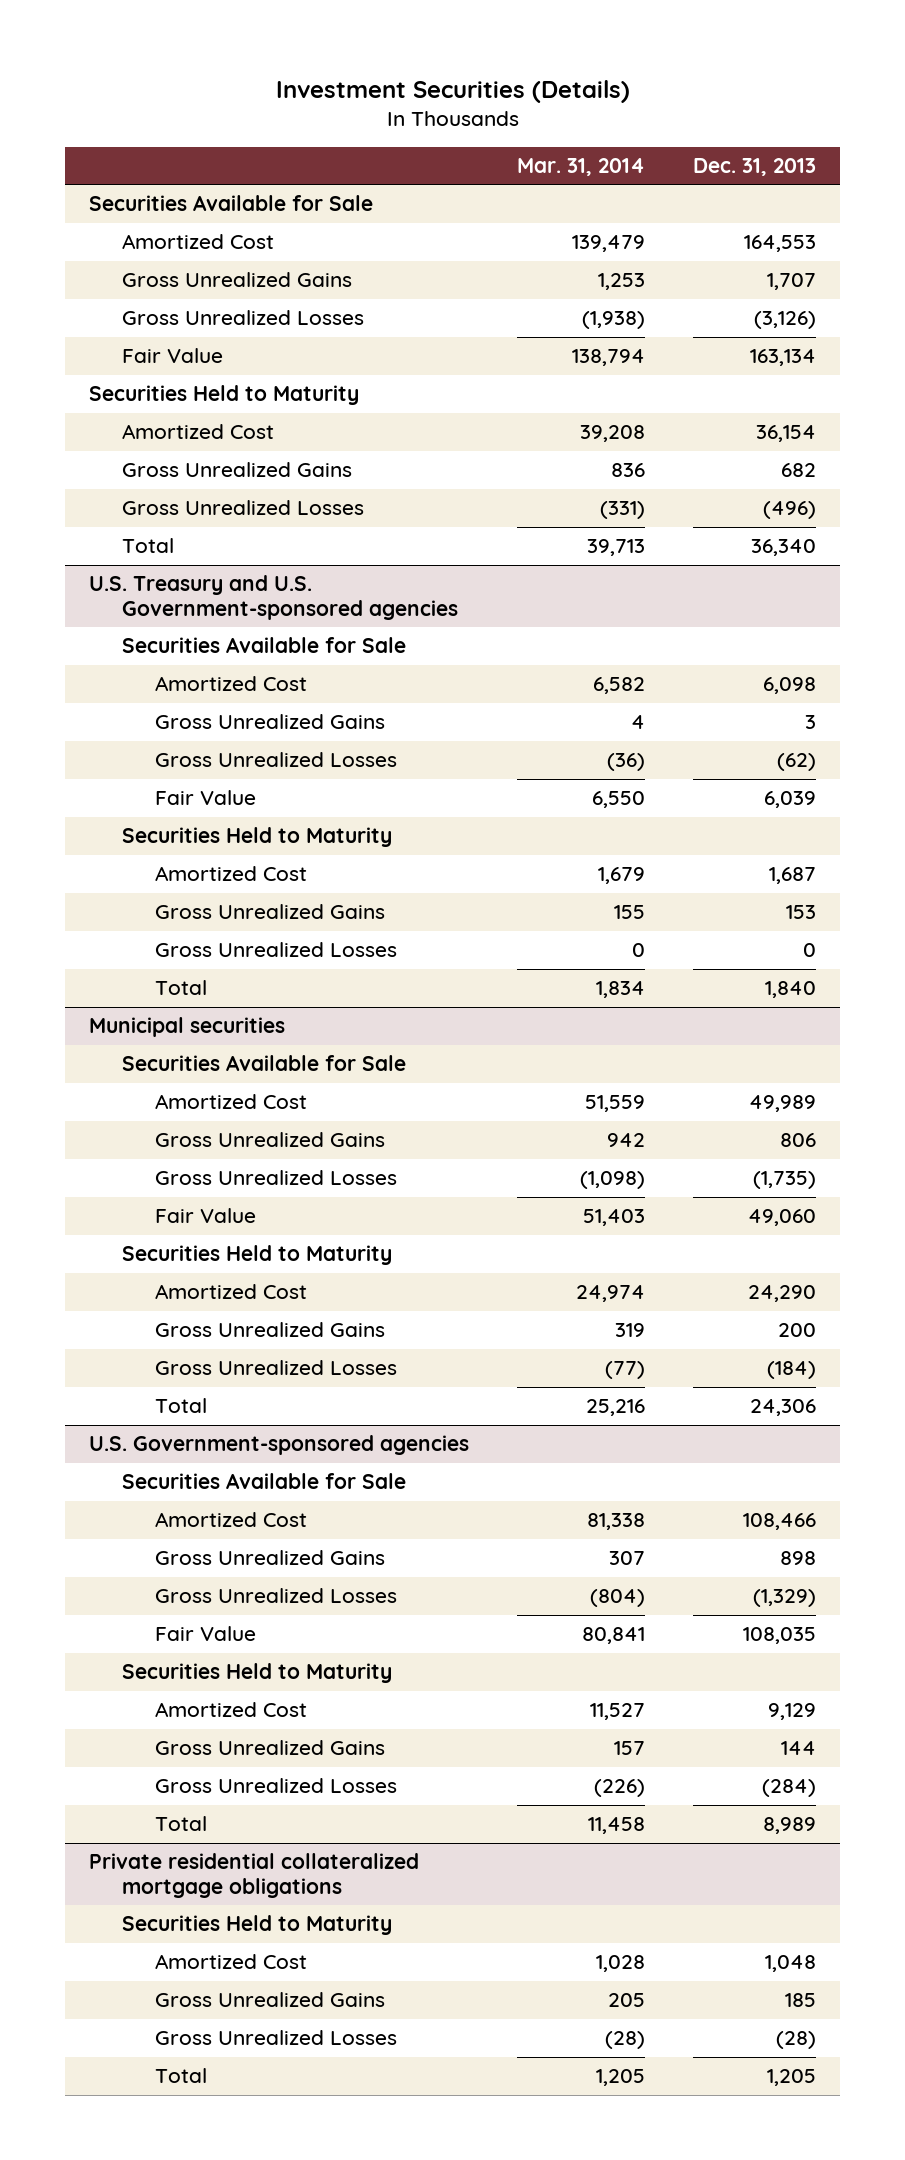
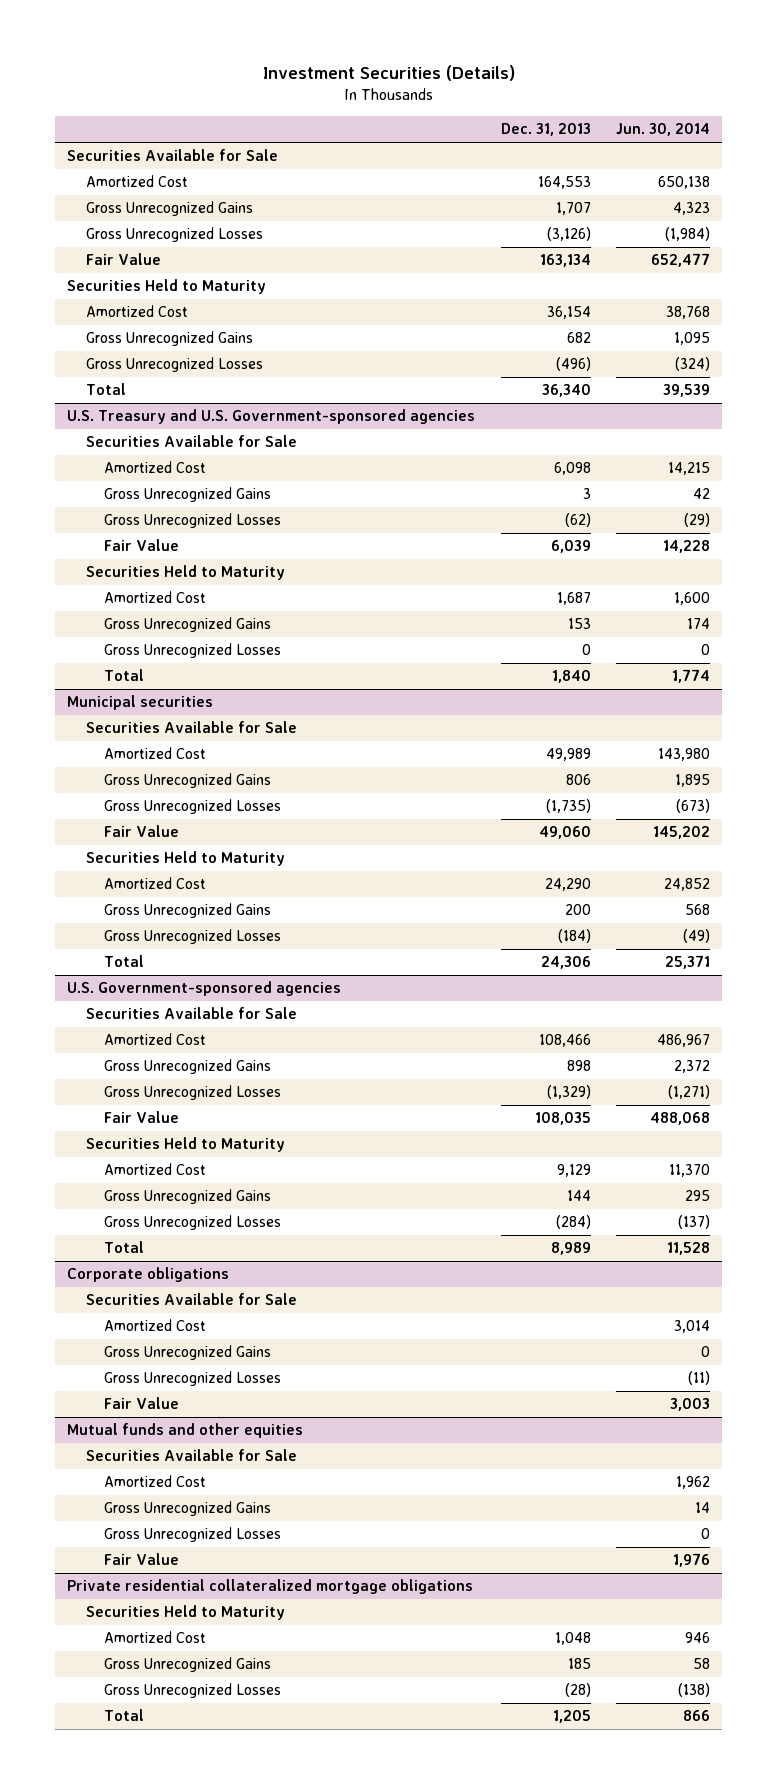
[517,157,646,176] Mar. 31, 2014 -> none
none -> [615,123,710,137] Jun. 30, 2014
[122,272,353,288] Gross Unrealized Gains -> [85,201,253,217] Gross Unrecognized Gains
[122,310,365,326] Gross Unrealized Losses -> [85,227,263,243] Gross Unrecognized Losses
[122,462,353,478] Gross Unrealized Gains -> [85,331,253,347] Gross Unrecognized Gains
[122,500,365,516] Gross Unrealized Losses -> [85,357,263,373] Gross Unrecognized Losses
[155,714,386,730] Gross Unrealized Gains -> [104,487,272,503] Gross Unrecognized Gains
[155,752,398,768] Gross Unrealized Losses -> [104,513,282,529] Gross Unrecognized Losses
[155,904,386,920] Gross Unrealized Gains -> [104,617,272,633] Gross Unrecognized Gains
[155,942,398,958] Gross Unrealized Losses -> [104,643,282,659] Gross Unrecognized Losses
[155,1132,386,1148] Gross Unrealized Gains -> [104,773,272,789] Gross Unrecognized Gains
[155,1170,398,1186] Gross Unrealized Losses -> [104,799,282,815] Gross Unrecognized Losses
[155,1322,386,1338] Gross Unrealized Gains -> [104,903,272,919] Gross Unrecognized Gains
[155,1360,398,1376] Gross Unrealized Losses -> [104,929,282,945] Gross Unrecognized Losses
[155,1550,386,1566] Gross Unrealized Gains -> [104,1059,272,1075] Gross Unrecognized Gains
[155,1588,398,1604] Gross Unrealized Losses -> [104,1085,282,1101] Gross Unrecognized Losses
[155,1740,386,1756] Gross Unrealized Gains -> [104,1189,272,1205] Gross Unrecognized Gains
[155,1778,398,1794] Gross Unrealized Losses -> [104,1215,282,1231] Gross Unrecognized Losses
none -> [67,1267,230,1283] Corporate obligations
none -> [85,1293,297,1306] Securities Available for Sale
none -> [104,1319,207,1332] Amortized Cost
none -> [104,1345,272,1361] Gross Unrecognized Gains
none -> [104,1371,282,1387] Gross Unrecognized Losses
none -> [104,1397,180,1410] Fair Value
none -> [67,1423,304,1439] Mutual funds and other equities
none -> [85,1449,297,1462] Securities Available for Sale
none -> [104,1475,207,1488] Amortized Cost
none -> [104,1501,272,1517] Gross Unrecognized Gains
none -> [104,1527,282,1543] Gross Unrecognized Losses
none -> [104,1553,180,1566] Fair Value
[155,1992,386,2008] Gross Unrealized Gains -> [104,1657,272,1673] Gross Unrecognized Gains
[155,2030,398,2046] Gross Unrealized Losses -> [104,1683,282,1699] Gross Unrecognized Losses

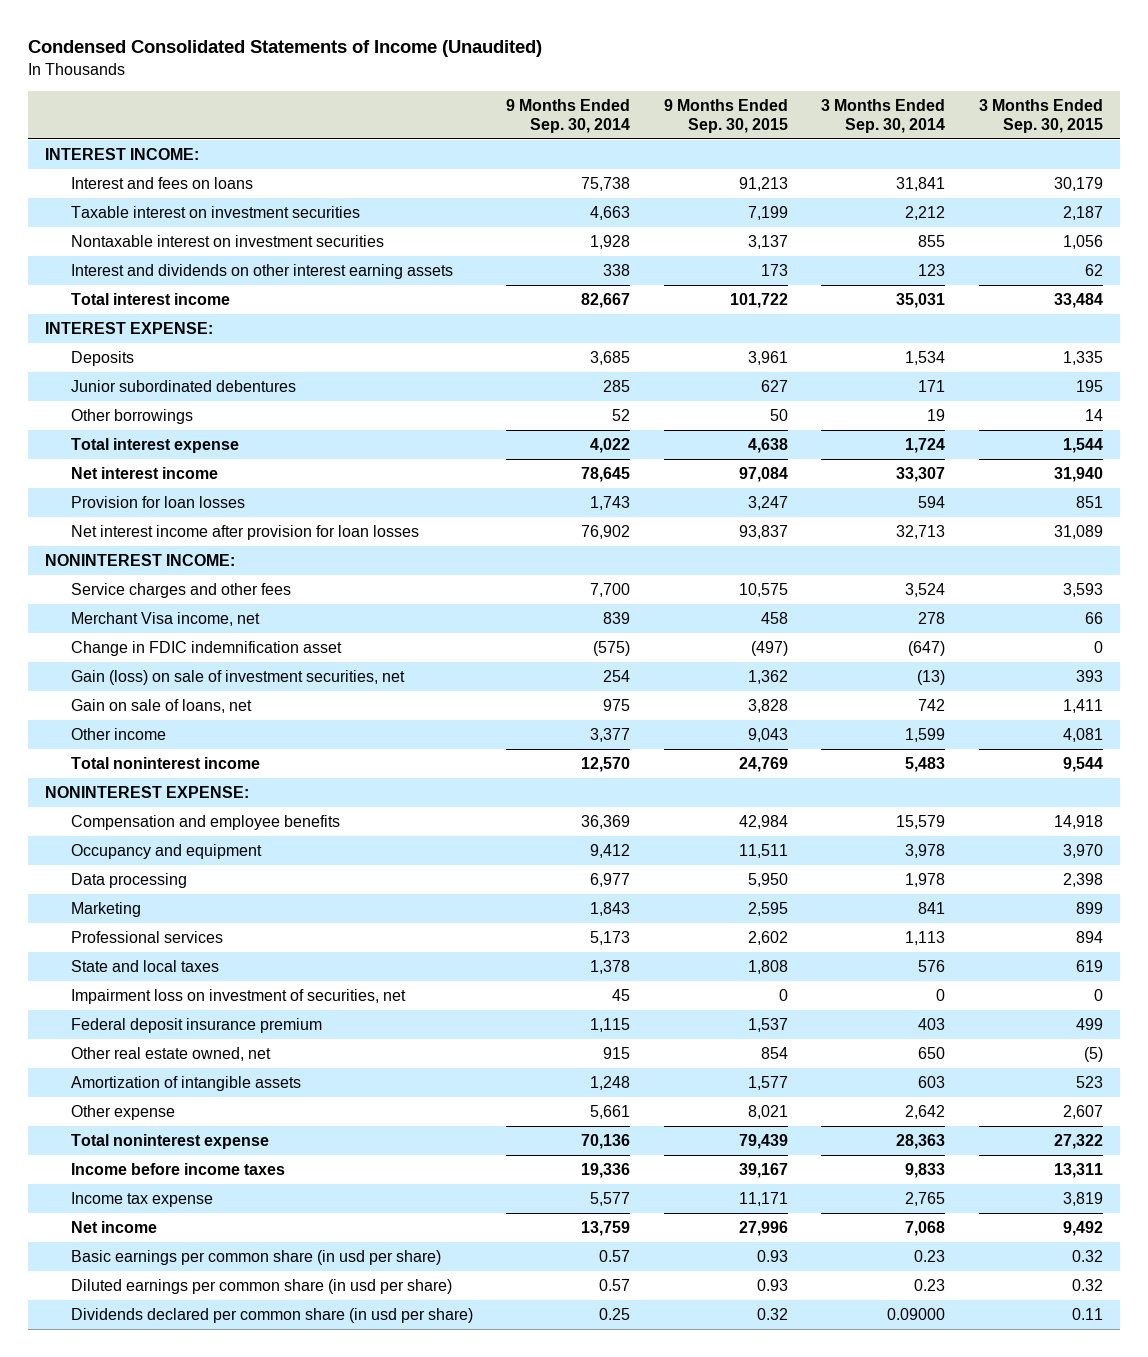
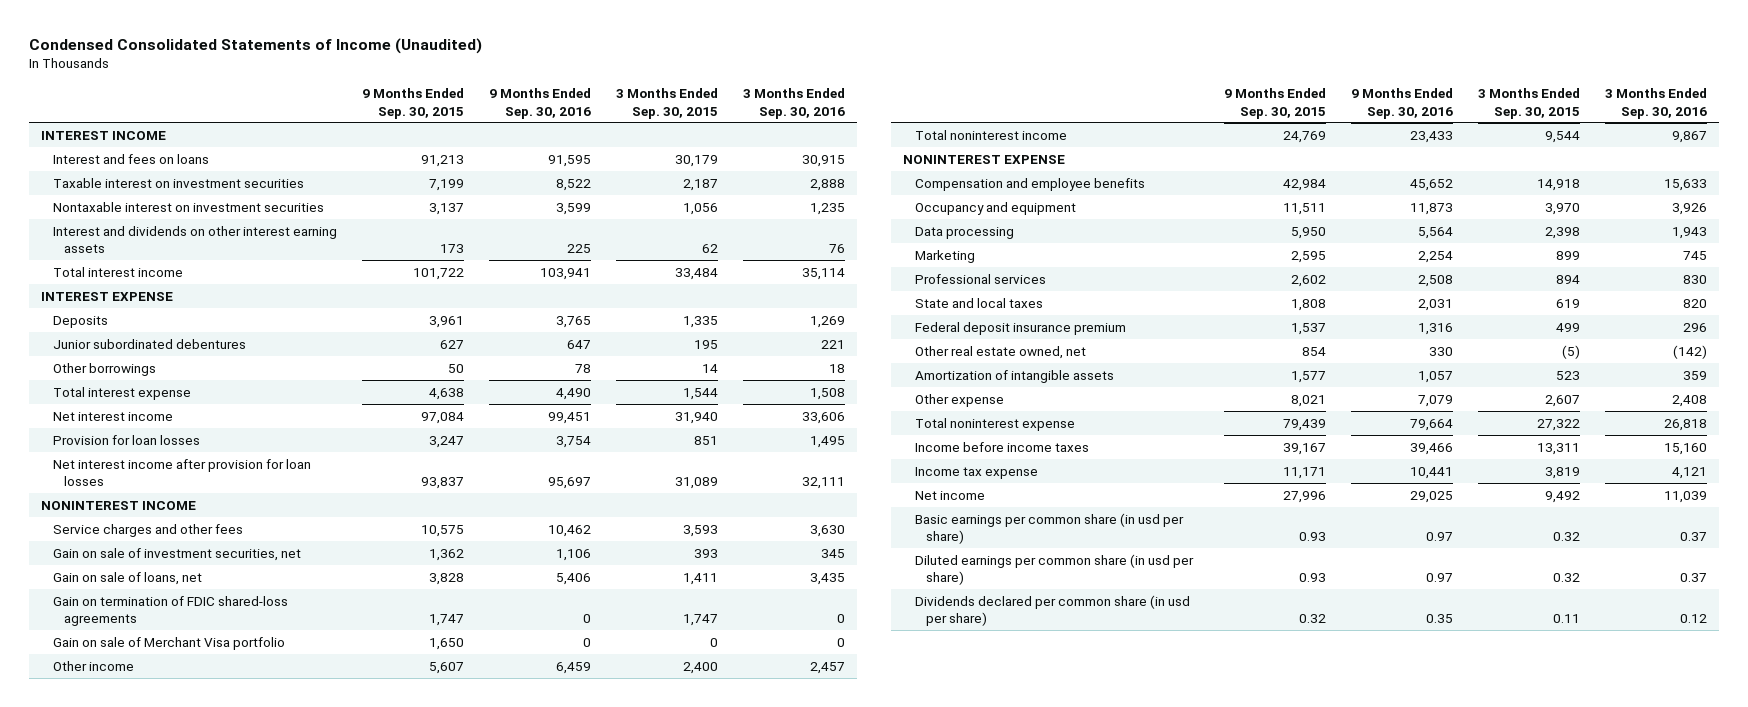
[506,99,631,134] 9 Months Ended Sep. 30, 2014 -> none
[821,99,946,134] 3 Months Ended Sep. 30, 2014 -> none
none -> [488,88,591,119] 9 Months Ended Sep. 30, 2016
none -> [742,88,845,119] 3 Months Ended Sep. 30, 2016
[44,147,199,160] INTEREST INCOME: -> [41,130,167,140] INTEREST INCOME
[44,321,213,334] INTEREST EXPENSE: -> [41,291,174,301] INTEREST EXPENSE
[44,553,235,566] NONINTEREST INCOME: -> [41,500,197,510] NONINTEREST INCOME
[70,611,260,626] Merchant Visa income, net -> none
[70,640,342,656] Change in FDIC indemnification asset -> none
[70,669,405,685] Gain (loss) on sale of investment securities, net -> [52,547,301,561] Gain on sale of investment securities, net
none -> [52,595,288,626] Gain on termination of FDIC shared-loss agreements
none -> [52,636,285,650] Gain on sale of Merchant Visa portfolio
[747,727,788,742] 9,043 -> [428,661,464,674] 5,607
[1062,727,1103,742] 4,081 -> [682,661,718,674] 2,400
[44,785,249,798] NONINTEREST EXPENSE: -> [903,154,1066,164] NONINTEREST EXPENSE
[70,988,406,1004] Impairment loss on investment of securities, net -> none

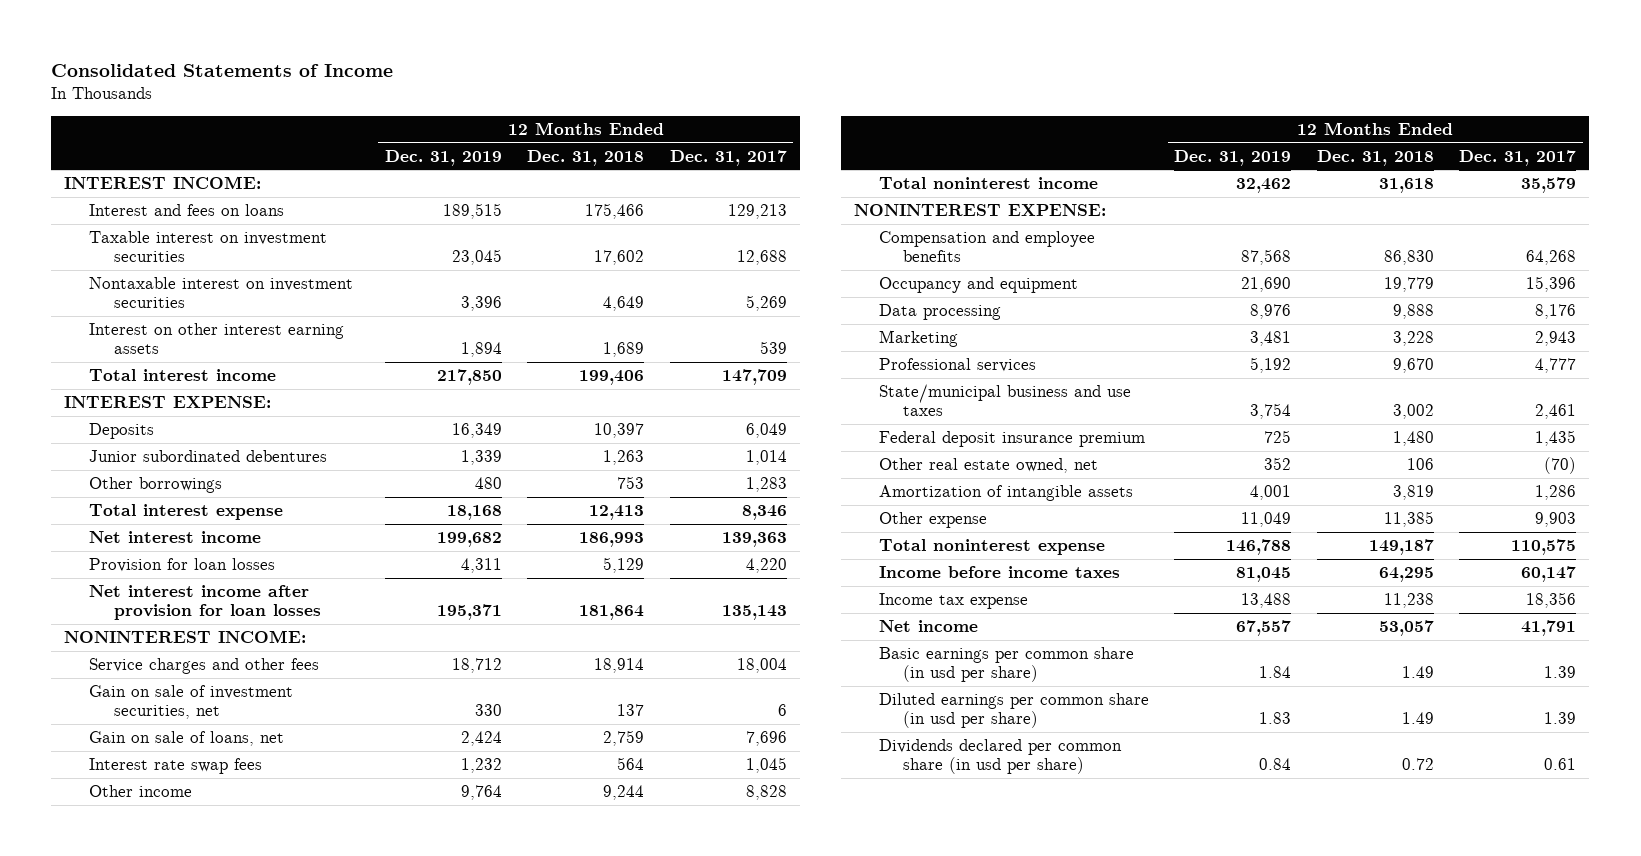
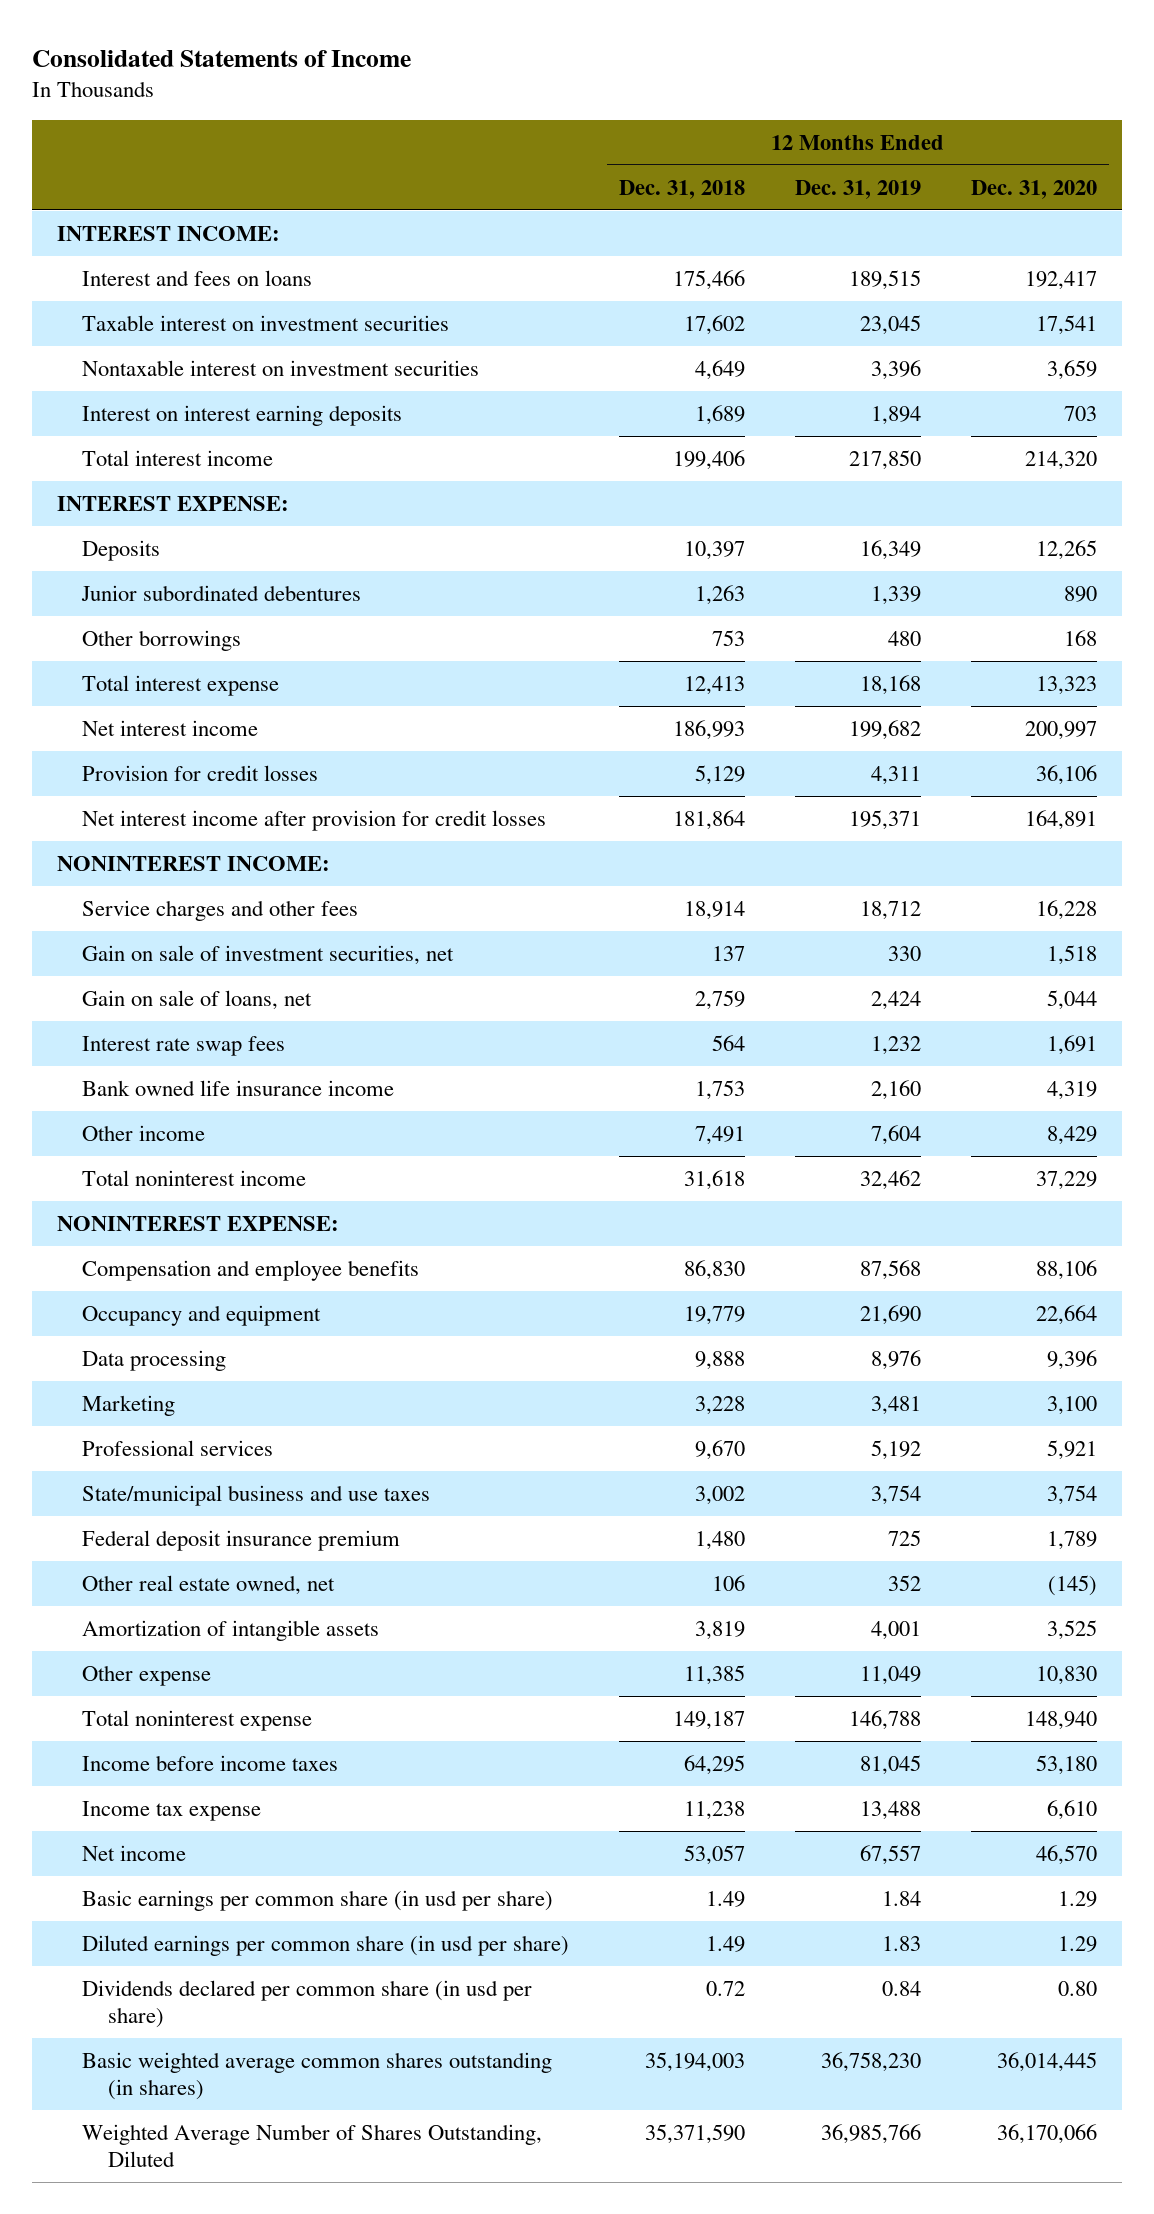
[669,149,787,166] Dec. 31, 2017 -> none
none -> [970,179,1097,199] Dec. 31, 2020
[88,323,344,355] Interest on other interest earning assets -> [82,404,403,426] Interest on interest earning deposits
[88,558,275,573] Provision for loan losses -> [82,764,319,781] Provision for credit losses
[88,585,321,621] Net interest income after provision for loan losses -> [82,809,547,831] Net interest income after provision for credit losses
none -> [82,1079,395,1096] Bank owned life insurance income
[460,785,502,801] 9,764 -> [871,1124,922,1145] 7,604
[603,785,645,801] 9,244 -> [695,1125,746,1145] 7,491
none -> [82,2051,553,2101] Basic weighted average common shares outstanding (in shares)
none -> [82,2123,543,2168] Weighted Average Number of Shares Outstanding, Diluted

